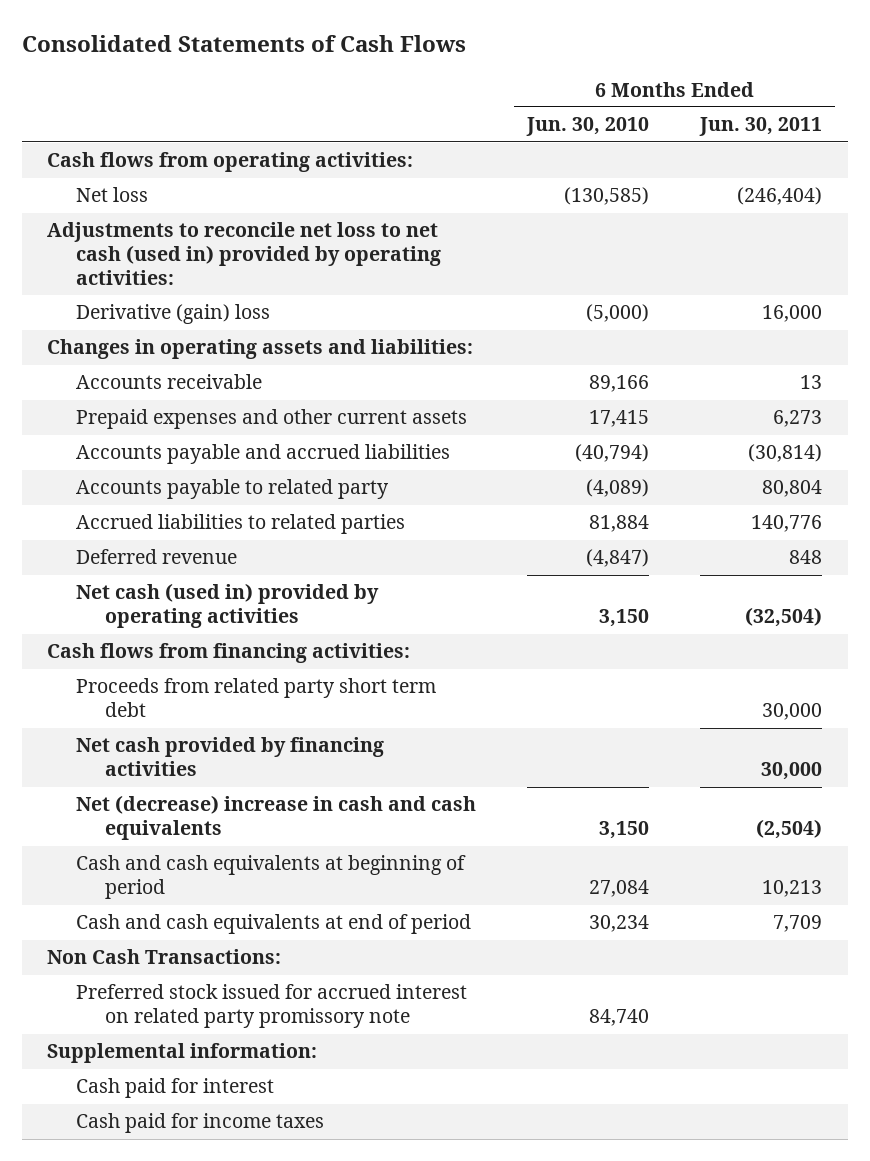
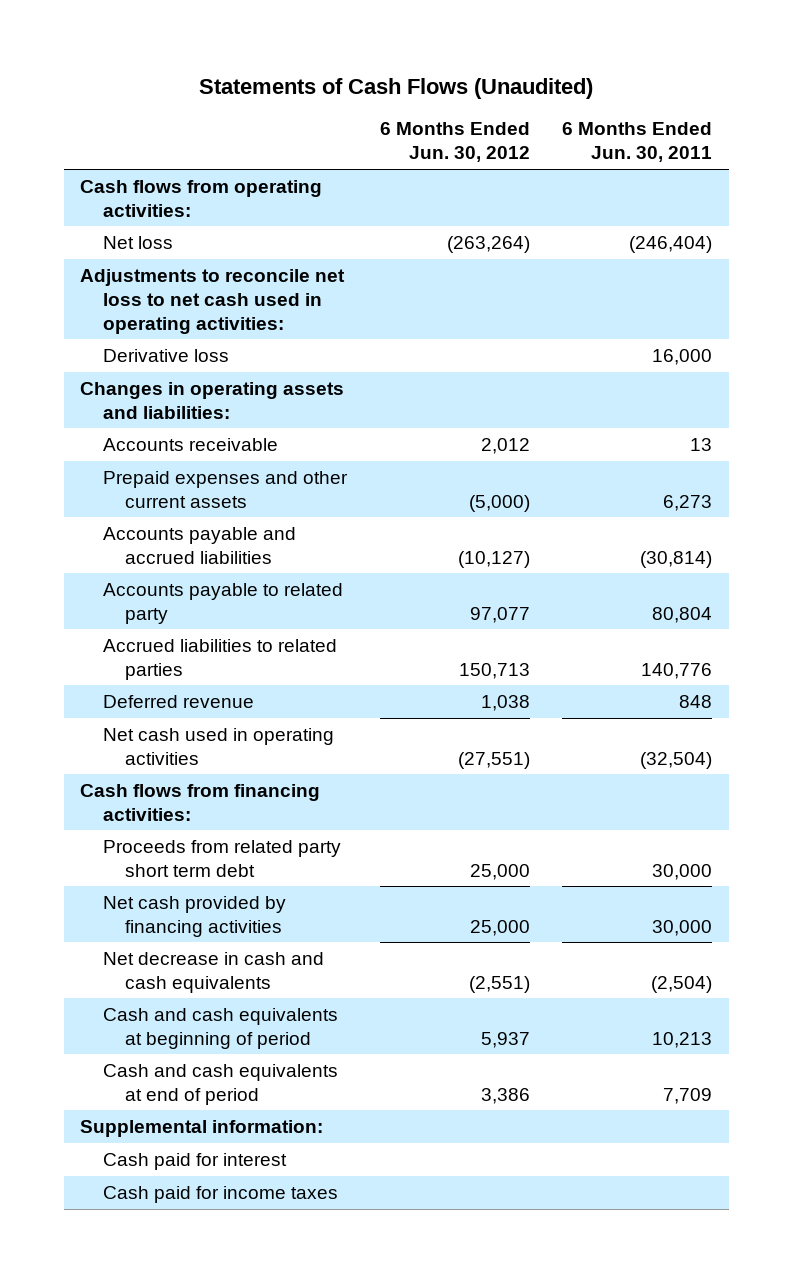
[21,35,466,53] Consolidated Statements of Cash Flows -> [199,77,594,99] Statements of Cash Flows (Unaudited)
[526,117,650,137] Jun. 30, 2010 -> none
none -> [379,122,530,163] 6 Months Ended Jun. 30, 2012
[47,222,442,286] Adjustments to reconcile net loss to net cash (used in) provided by operating activities: -> [80,268,346,334] Adjustments to reconcile net loss to net cash used in operating activities:
[76,304,271,325] Derivative (gain) loss -> [102,348,229,362] Derivative loss
[76,583,380,629] Net cash (used in) provided by operating activities -> [102,727,334,765] Net cash used in operating activities
[76,795,477,841] Net (decrease) increase in cash and cash equivalents -> [102,951,324,993] Net decrease in cash and cash equivalents
[47,949,282,965] Non Cash Transactions: -> none
[76,984,468,1029] Preferred stock issued for accrued interest on related party promissory note -> none

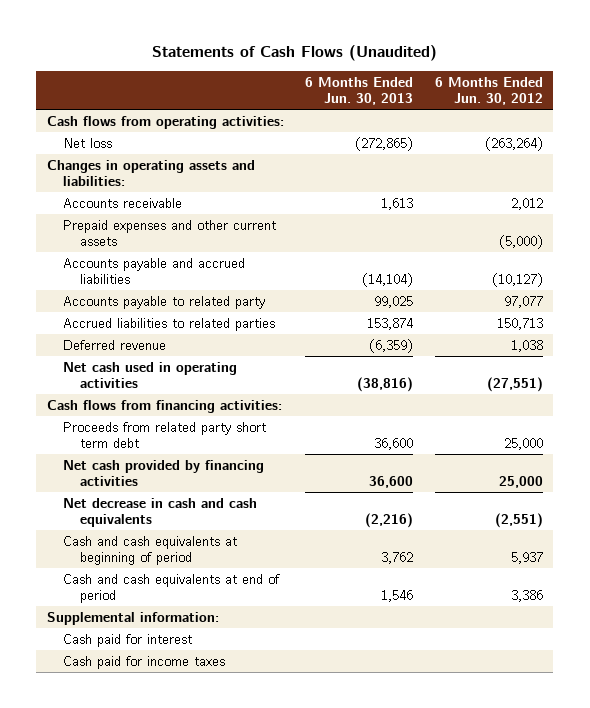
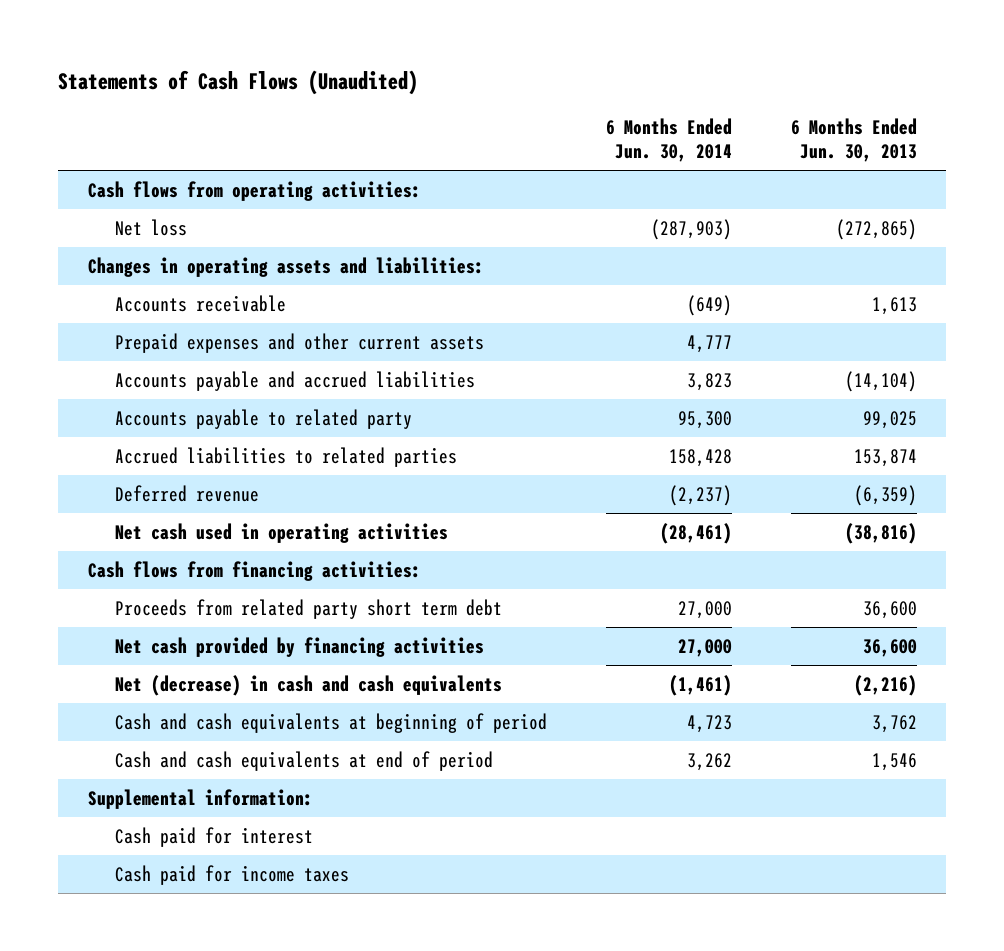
[434,76,543,106] 6 Months Ended Jun. 30, 2012 -> none
none -> [605,118,732,163] 6 Months Ended Jun. 30, 2014
[63,497,258,528] Net decrease in cash and cash equivalents -> [114,674,502,696] Net (decrease) in cash and cash equivalents

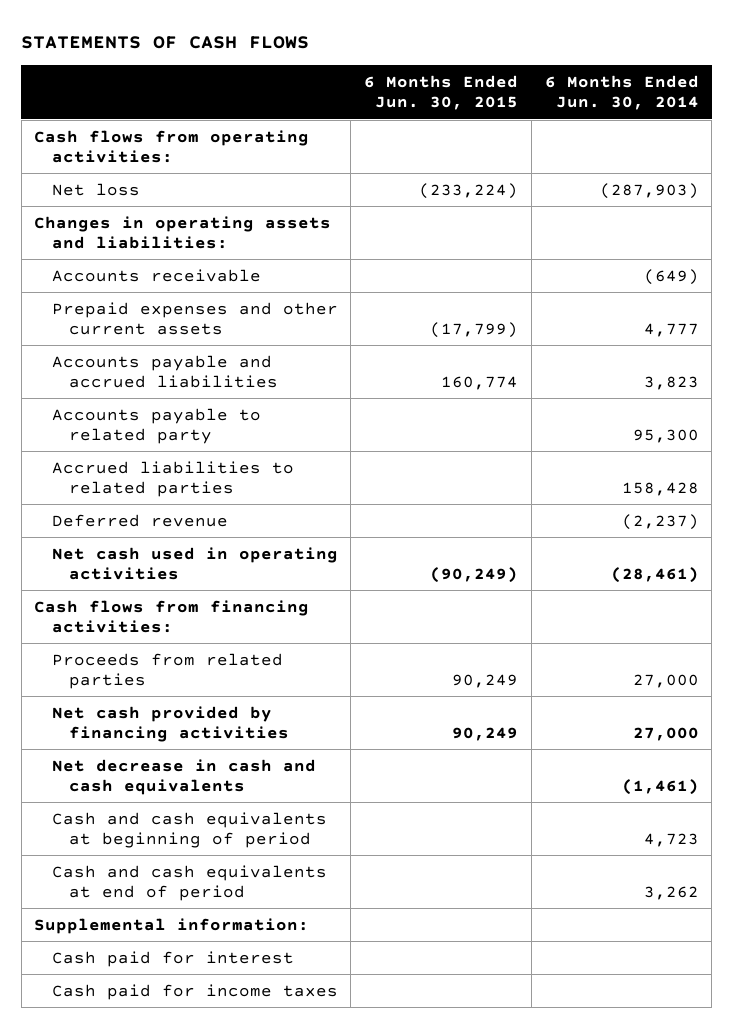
[58,69,419,95] Statements of Cash Flows (Unaudited) -> [21,36,310,50] STATEMENTS OF CASH FLOWS
[790,118,917,163] 6 Months Ended Jun. 30, 2013 -> none
none -> [364,75,519,111] 6 Months Ended Jun. 30, 2015
[114,598,502,619] Proceeds from related party short term debt -> [51,652,283,689] Proceeds from related parties
[114,674,502,696] Net (decrease) in cash and cash equivalents -> [51,758,316,795] Net decrease in cash and cash equivalents

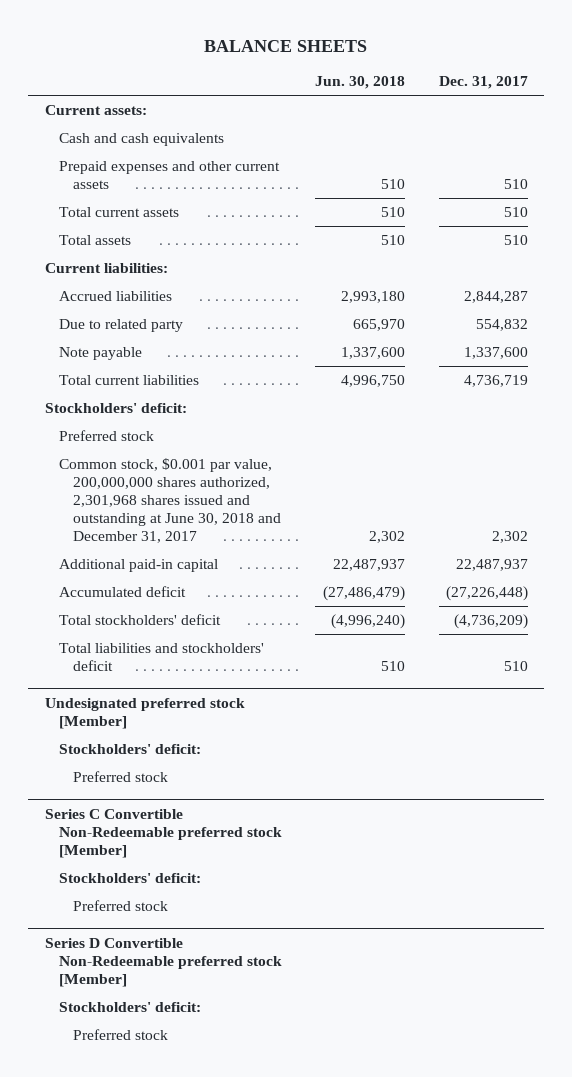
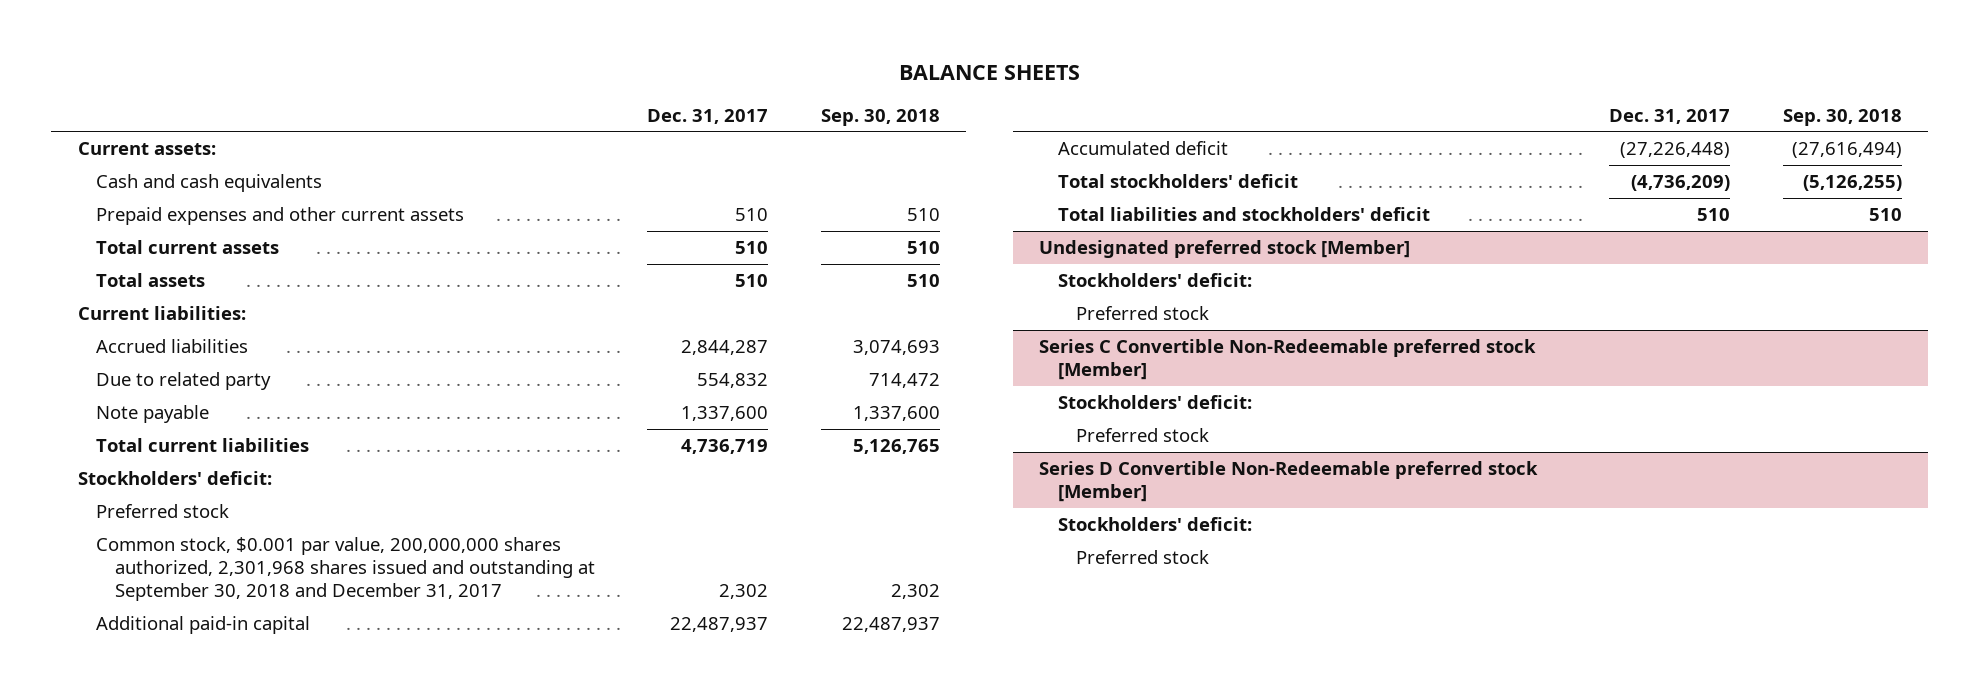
[315,76,406,90] Jun. 30, 2018 -> none
none -> [821,108,941,126] Sep. 30, 2018
[59,458,282,543] Common stock, $0.001 par value, 200,000,000 shares authorized, 2,301,968 shares issued and outstanding at June 30, 2018 and December 31, 2017 -> [96,537,595,602] Common stock, $0.001 par value, 200,000,000 shares authorized, 2,301,968 shares issued and outstanding at September 30, 2018 and December 31, 2017

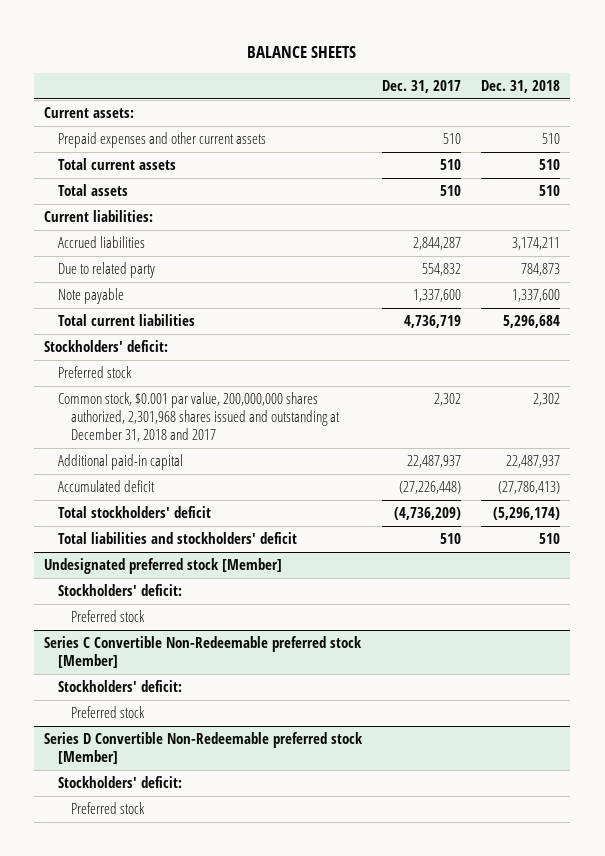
[821,108,941,126] Sep. 30, 2018 -> none
none -> [481,79,561,93] Dec. 31, 2018
[96,174,323,193] Cash and cash equivalents -> none
[96,537,595,602] Common stock, $0.001 par value, 200,000,000 shares authorized, 2,301,968 shares issued and outstanding at September 30, 2018 and December 31, 2017 -> [57,392,341,443] Common stock, $0.001 par value, 200,000,000 shares authorized, 2,301,968 shares issued and outstanding at December 31, 2018 and 2017

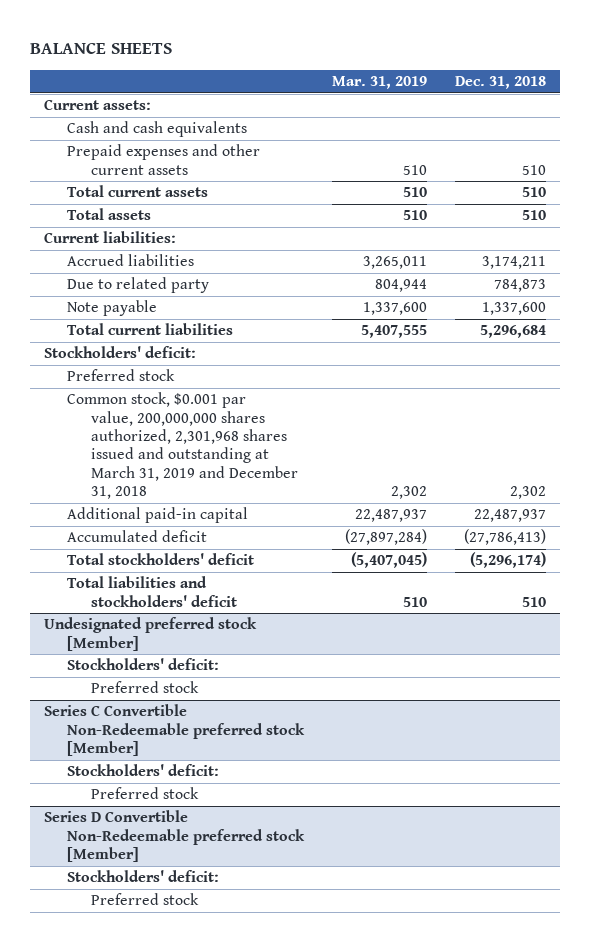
[382,79,462,93] Dec. 31, 2017 -> none
none -> [332,75,428,89] Mar. 31, 2019
none -> [67,121,248,138] Cash and cash equivalents
[57,392,341,443] Common stock, $0.001 par value, 200,000,000 shares authorized, 2,301,968 shares issued and outstanding at December 31, 2018 and 2017 -> [67,392,298,499] Common stock, $0.001 par value, 200,000,000 shares authorized, 2,301,968 shares issued and outstanding at March 31, 2019 and December 31, 2018

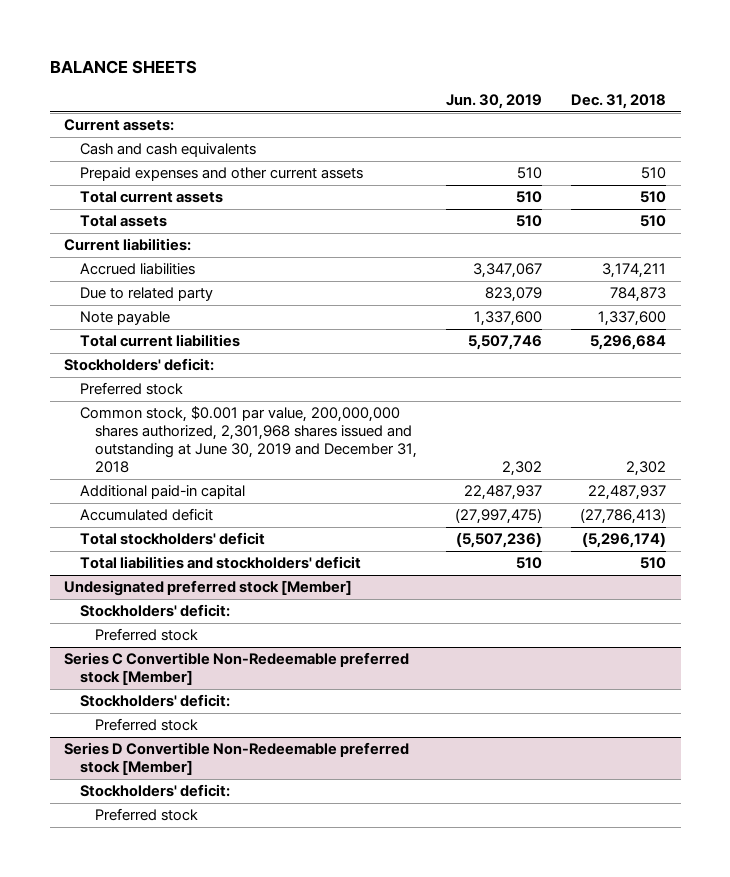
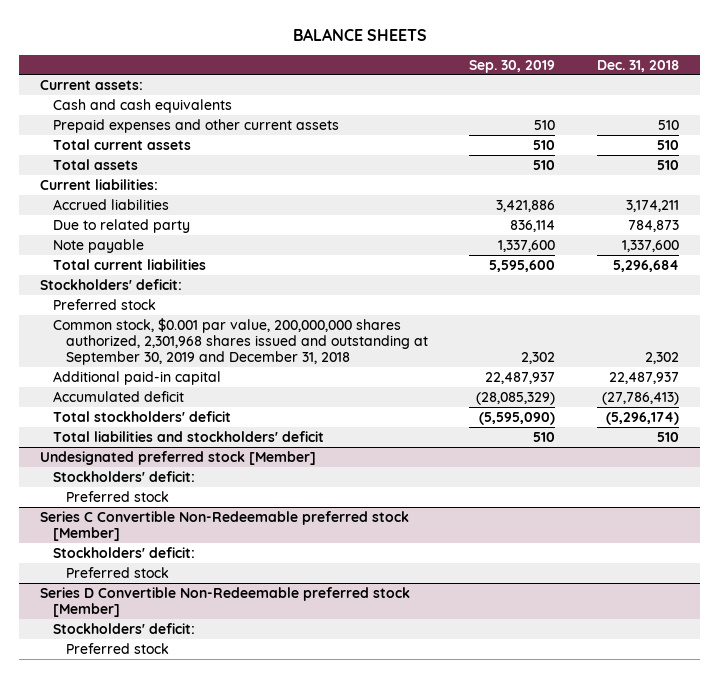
[446,94,543,110] Jun. 30, 2019 -> none
none -> [469,59,556,73] Sep. 30, 2019
[79,406,418,474] Common stock, $0.001 par value, 200,000,000 shares authorized, 2,301,968 shares issued and outstanding at June 30, 2019 and December 31, 2018 -> [52,317,428,365] Common stock, $0.001 par value, 200,000,000 shares authorized, 2,301,968 shares issued and outstanding at September 30, 2019 and December 31, 2018

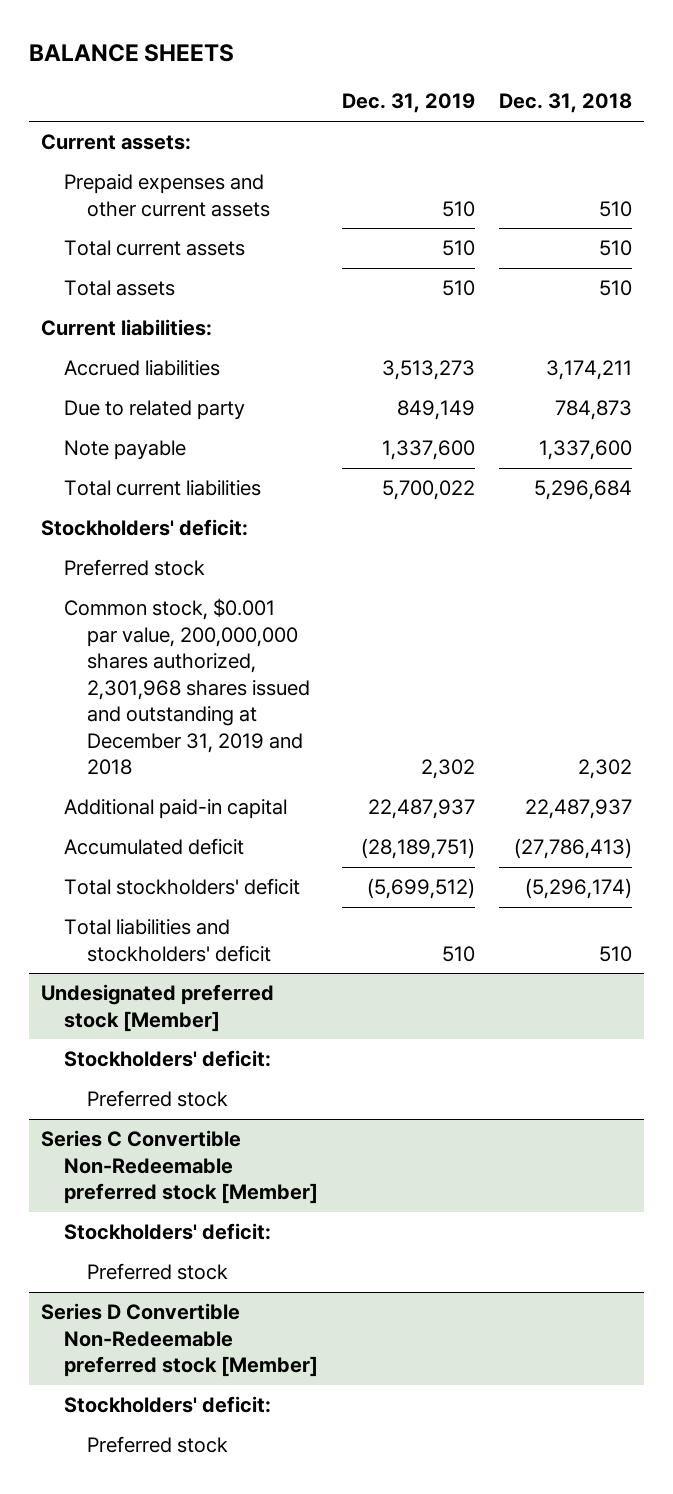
[469,59,556,73] Sep. 30, 2019 -> none
none -> [341,93,475,114] Dec. 31, 2019
[52,98,232,113] Cash and cash equivalents -> none
[52,317,428,365] Common stock, $0.001 par value, 200,000,000 shares authorized, 2,301,968 shares issued and outstanding at September 30, 2019 and December 31, 2018 -> [63,598,310,776] Common stock, $0.001 par value, 200,000,000 shares authorized, 2,301,968 shares issued and outstanding at December 31, 2019 and 2018

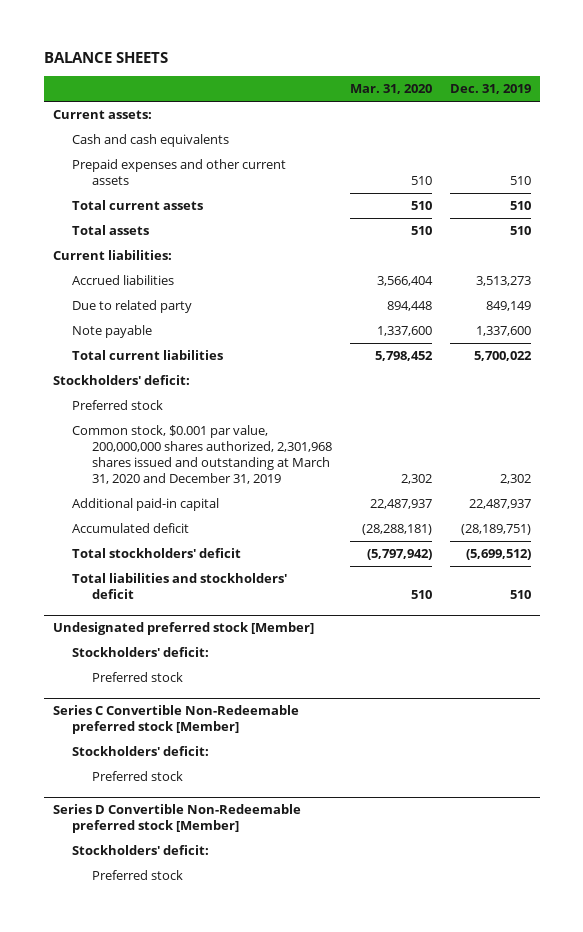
[498,93,632,114] Dec. 31, 2018 -> none
none -> [350,83,433,94] Mar. 31, 2020
none -> [72,134,230,148] Cash and cash equivalents
[63,598,310,776] Common stock, $0.001 par value, 200,000,000 shares authorized, 2,301,968 shares issued and outstanding at December 31, 2019 and 2018 -> [72,425,333,485] Common stock, $0.001 par value, 200,000,000 shares authorized, 2,301,968 shares issued and outstanding at March 31, 2020 and December 31, 2019

